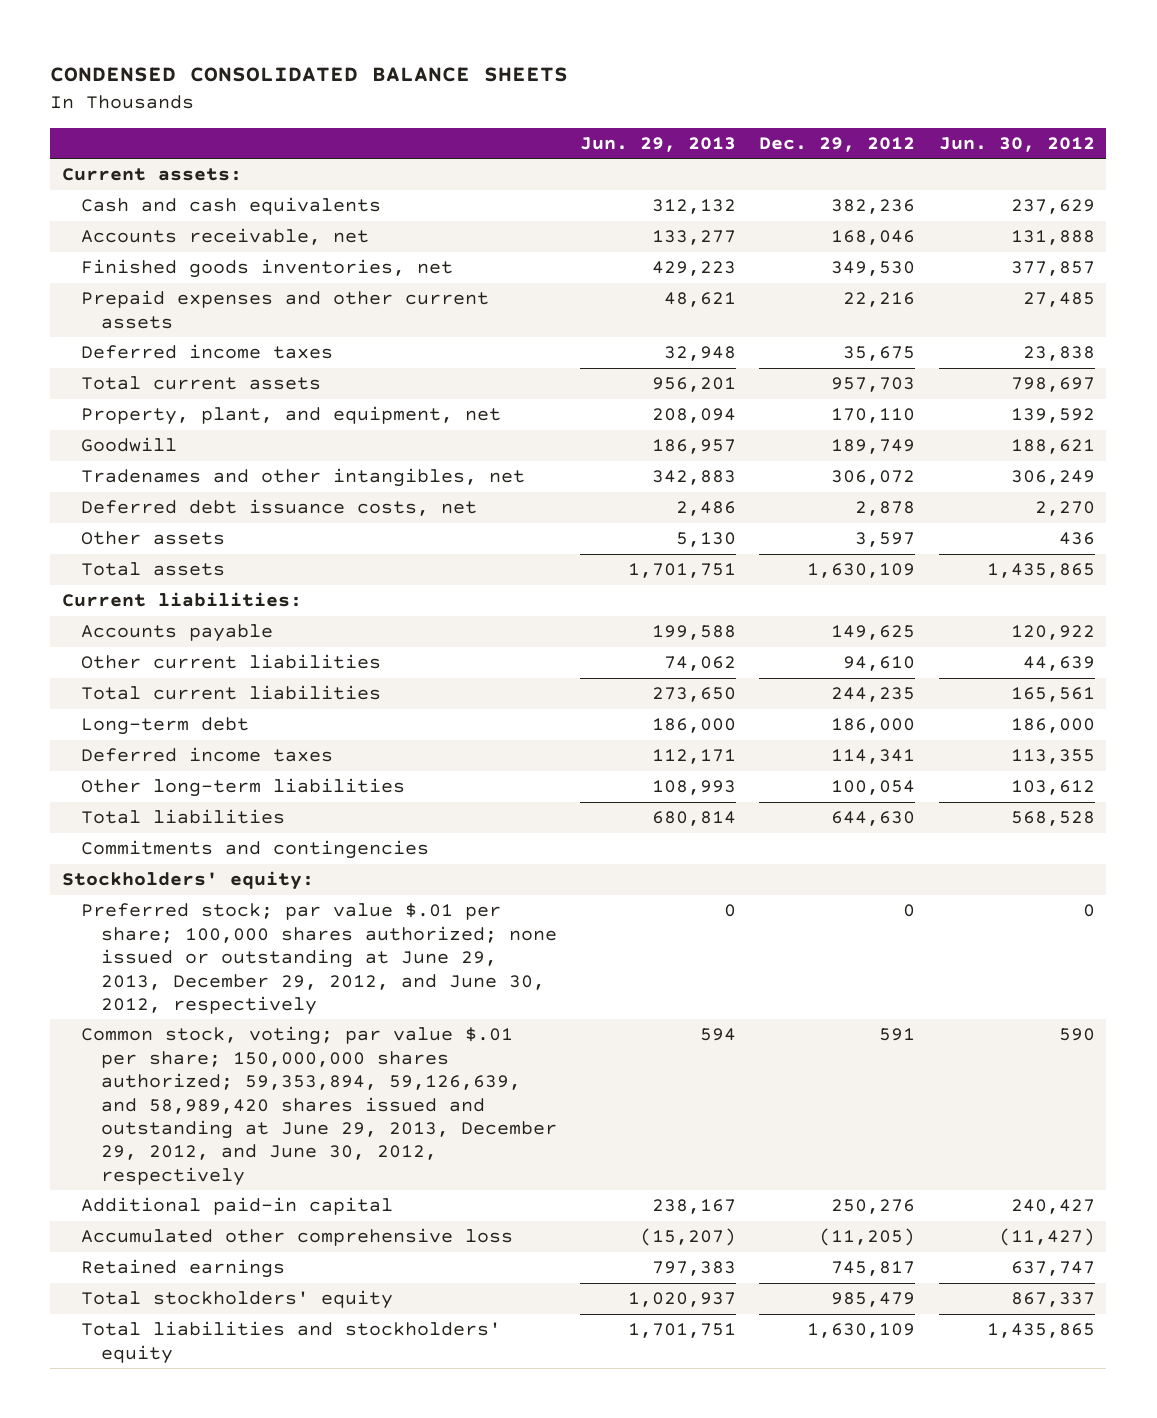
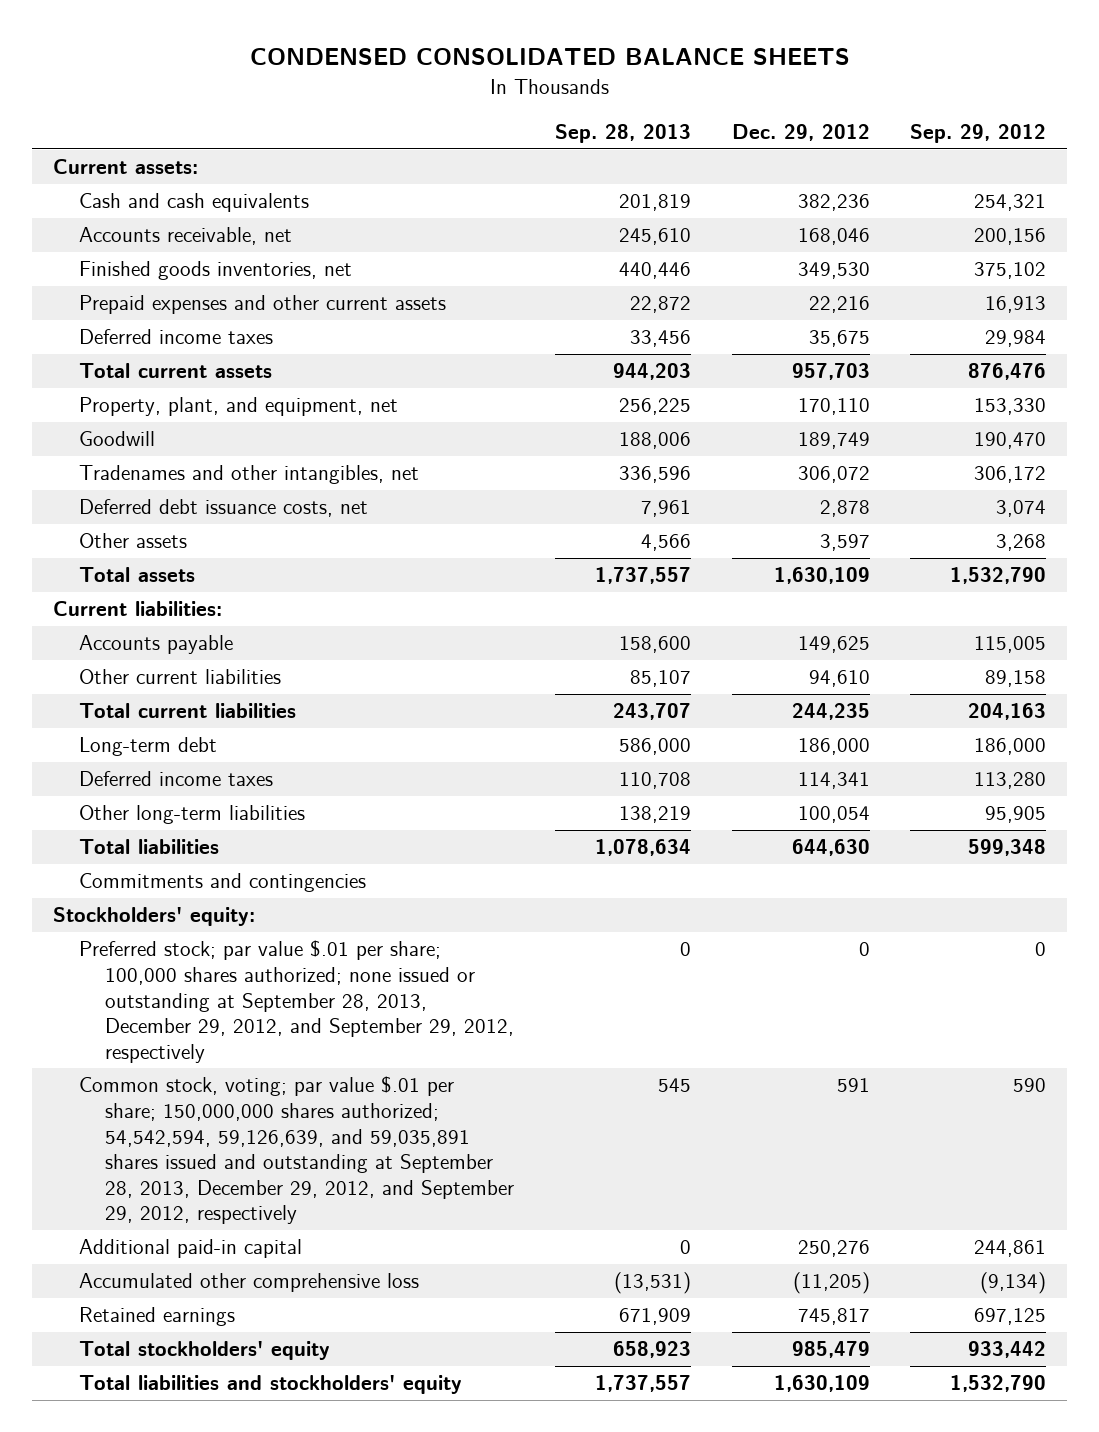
[580,137,737,153] Jun. 29, 2013 -> none
[938,137,1095,153] Jun. 30, 2012 -> none
none -> [555,123,692,143] Sep. 28, 2013
none -> [910,123,1047,143] Sep. 29, 2012
[81,903,558,1015] Preferred stock; par value $.01 per share; 100,000 shares authorized; none issued or outstanding at June 29, 2013, December 29, 2012, and June 30, 2012, respectively -> [79,940,515,1063] Preferred stock; par value $.01 per share; 100,000 shares authorized; none issued or outstanding at September 28, 2013, December 29, 2012, and September 29, 2012, respectively
[81,1026,558,1186] Common stock, voting; par value $.01 per share; 150,000,000 shares authorized; 59,353,894, 59,126,639, and 58,989,420 shares issued and outstanding at June 29, 2013, December 29, 2012, and June 30, 2012, respectively -> [79,1076,515,1225] Common stock, voting; par value $.01 per share; 150,000,000 shares authorized; 54,542,594, 59,126,639, and 59,035,891 shares issued and outstanding at September 28, 2013, December 29, 2012, and September 29, 2012, respectively

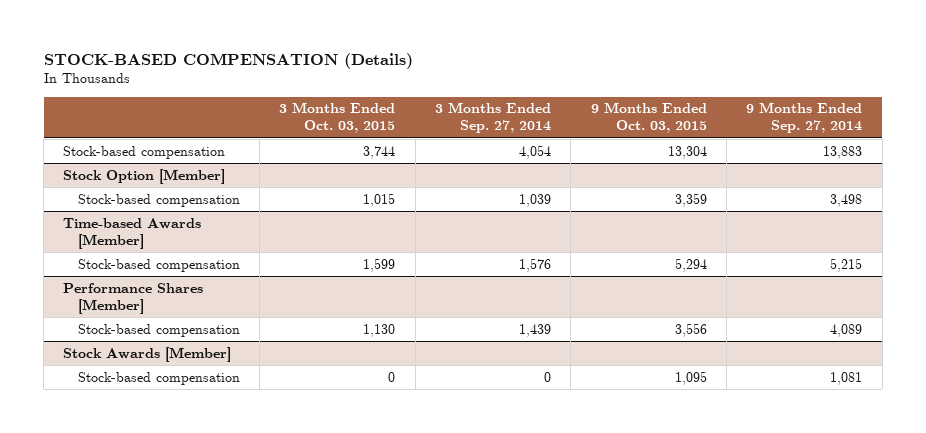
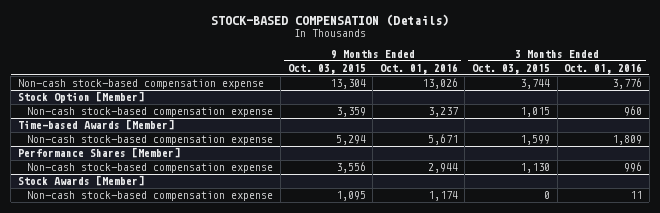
[435,102,552,134] 3 Months Ended Sep. 27, 2014 -> none
[746,102,863,134] 9 Months Ended Sep. 27, 2014 -> none
none -> [379,62,458,74] Oct. 01, 2016
none -> [564,62,643,74] Oct. 01, 2016
[63,145,226,159] Stock-based compensation -> [17,79,264,90] Non-cash stock-based compensation expense
[77,193,240,207] Stock-based compensation -> [27,107,274,118] Non-cash stock-based compensation expense
[77,258,240,272] Stock-based compensation -> [27,135,274,146] Non-cash stock-based compensation expense
[77,323,240,337] Stock-based compensation -> [27,163,274,174] Non-cash stock-based compensation expense
[77,371,240,385] Stock-based compensation -> [27,191,274,202] Non-cash stock-based compensation expense

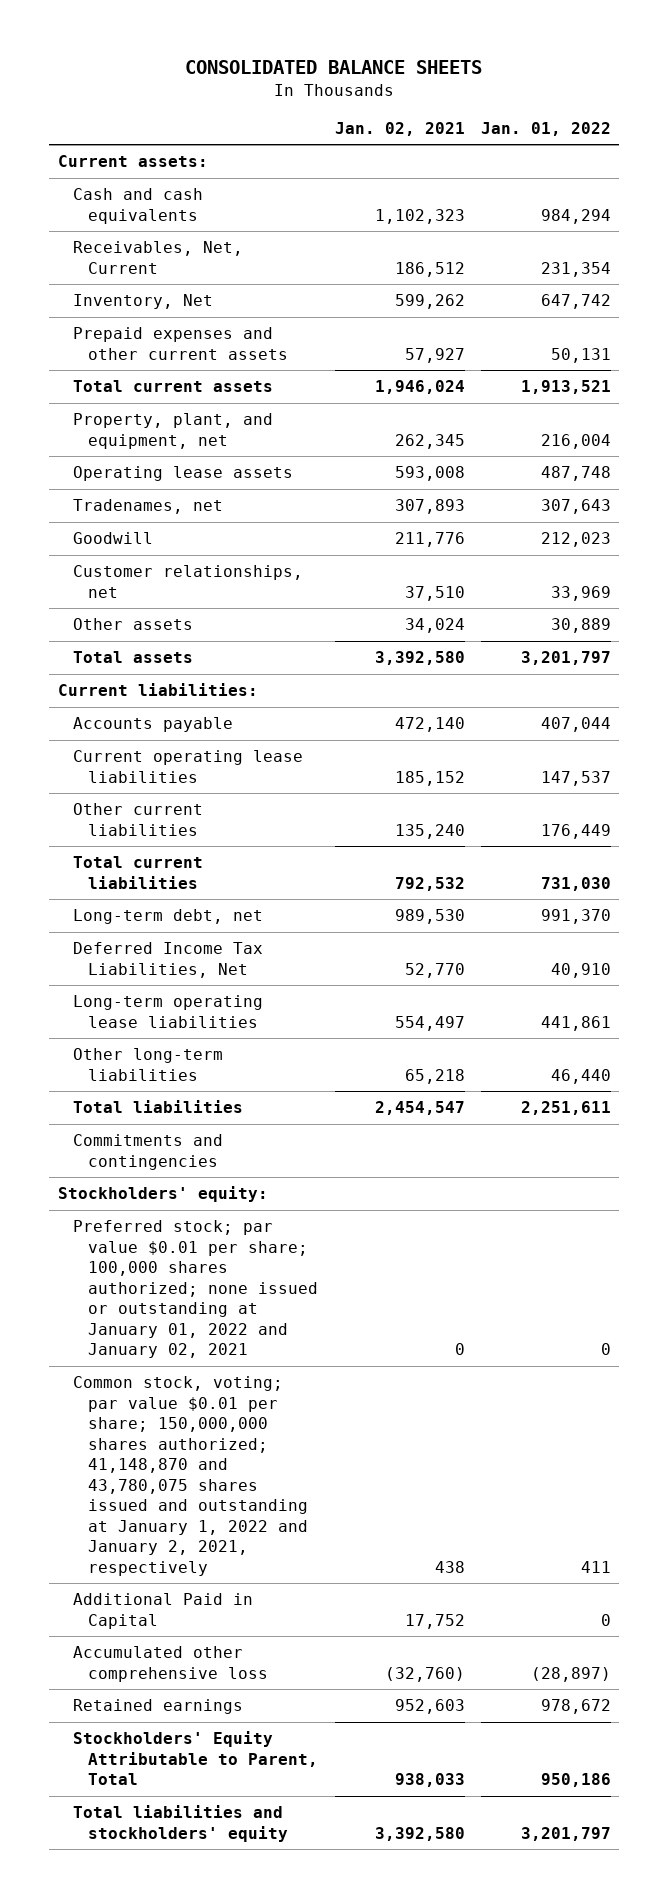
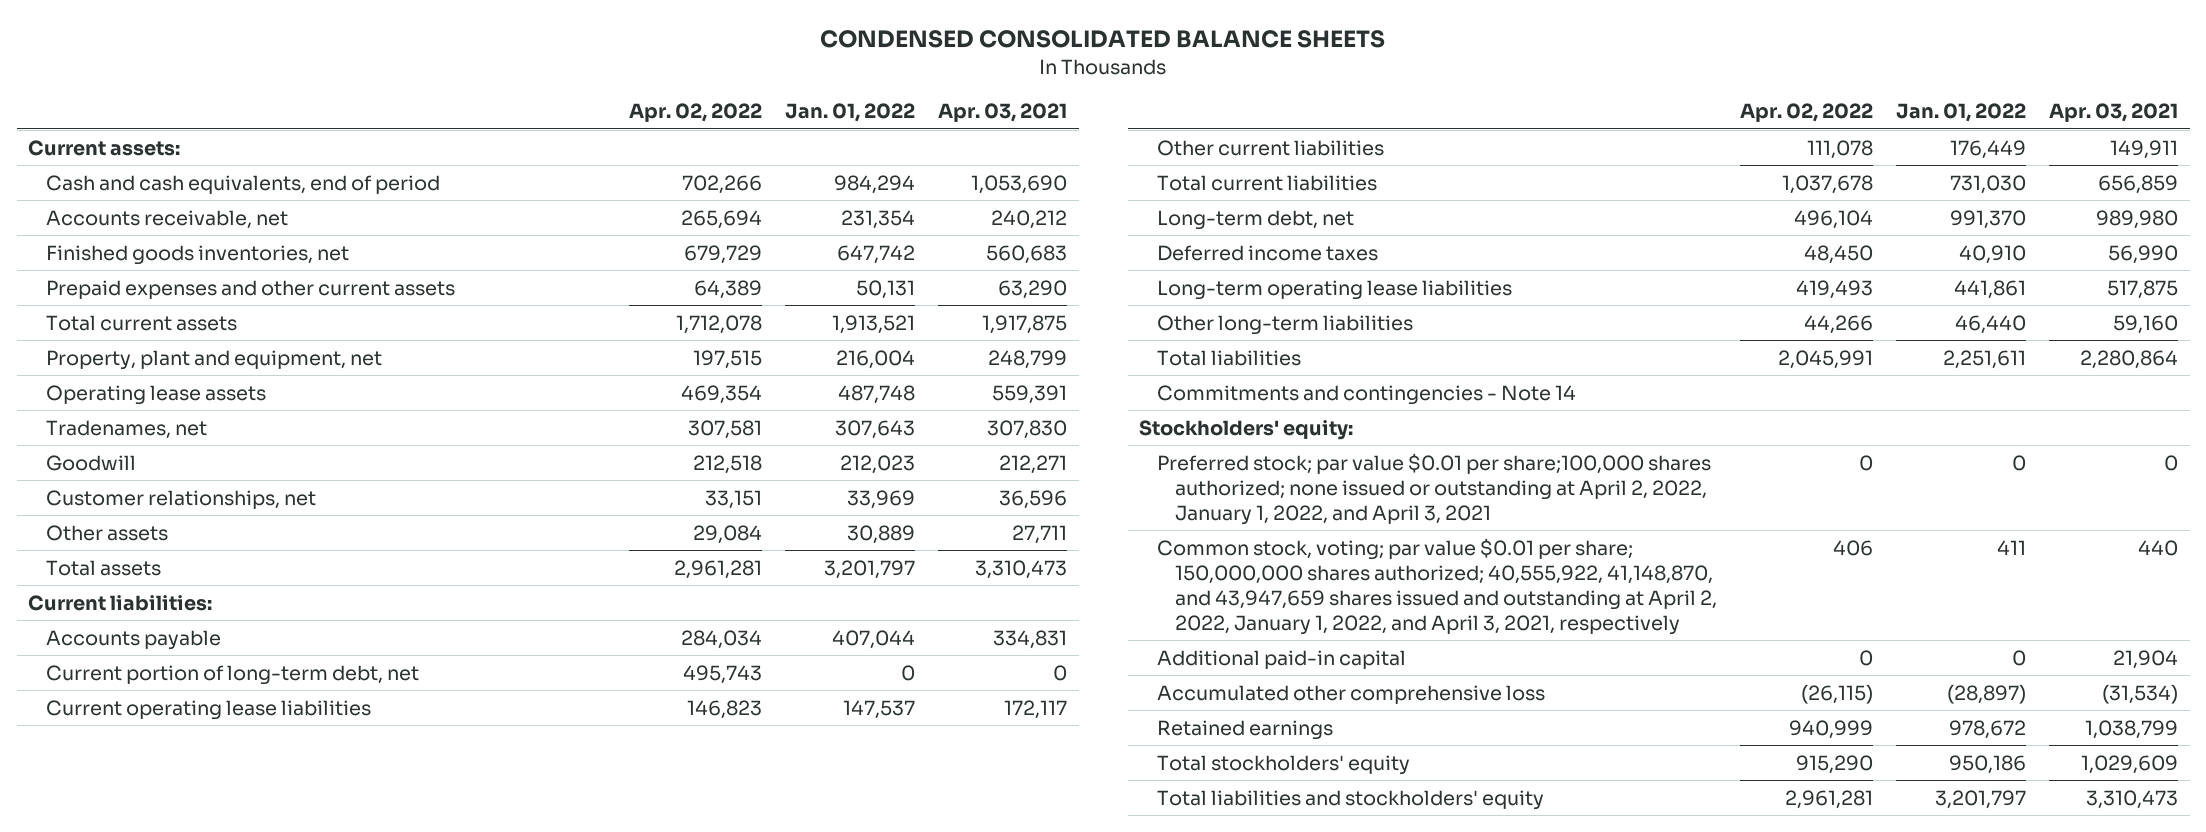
[185,60,483,75] CONSOLIDATED BALANCE SHEETS -> [820,30,1386,49] CONDENSED CONSOLIDATED BALANCE SHEETS
[334,121,465,136] Jan. 02, 2021 -> none
none -> [628,103,762,123] Apr. 02, 2022
none -> [938,103,1068,123] Apr. 03, 2021
[72,188,203,224] Cash and cash equivalents -> [46,174,441,194] Cash and cash equivalents, end of period
[72,241,243,274] Receivables, Net, Current -> [46,209,289,229] Accounts receivable, net
[72,294,213,310] Inventory, Net -> [46,244,350,265] Finished goods inventories, net
[72,413,273,449] Property, plant, and equipment, net -> [46,349,383,370] Property, plant and equipment, net
none -> [46,664,420,685] Current portion of long-term debt, net
[72,942,263,978] Deferred Income Tax Liabilities, Net -> [1157,244,1379,261] Deferred income taxes
[72,1134,223,1170] Commitments and contingencies -> [1157,384,1577,405] Commitments and contingencies - Note 14
[72,1220,319,1359] Preferred stock; par value $0.01 per share; 100,000 shares authorized; none issued or outstanding at January 01, 2022 and January 02, 2021 -> [1157,452,1712,525] Preferred stock; par value $0.01 per share;100,000 shares authorized; none issued or outstanding at April 2, 2022, January 1, 2022, and April 3, 2021
[72,1376,309,1576] Common stock, voting; par value $0.01 per share; 150,000,000 shares authorized; 41,148,870 and 43,780,075 shares issued and outstanding at January 1, 2022 and January 2, 2021, respectively -> [1157,537,1717,635] Common stock, voting; par value $0.01 per share; 150,000,000 shares authorized; 40,555,922, 41,148,870, and 43,947,659 shares issued and outstanding at April 2, 2022, January 1, 2022, and April 3, 2021, respectively
[72,1593,253,1629] Additional Paid in Capital -> [1157,649,1407,669] Additional paid-in capital
[72,1731,319,1786] Stockholders' Equity Attributable to Parent, Total -> [1157,754,1411,775] Total stockholders' equity

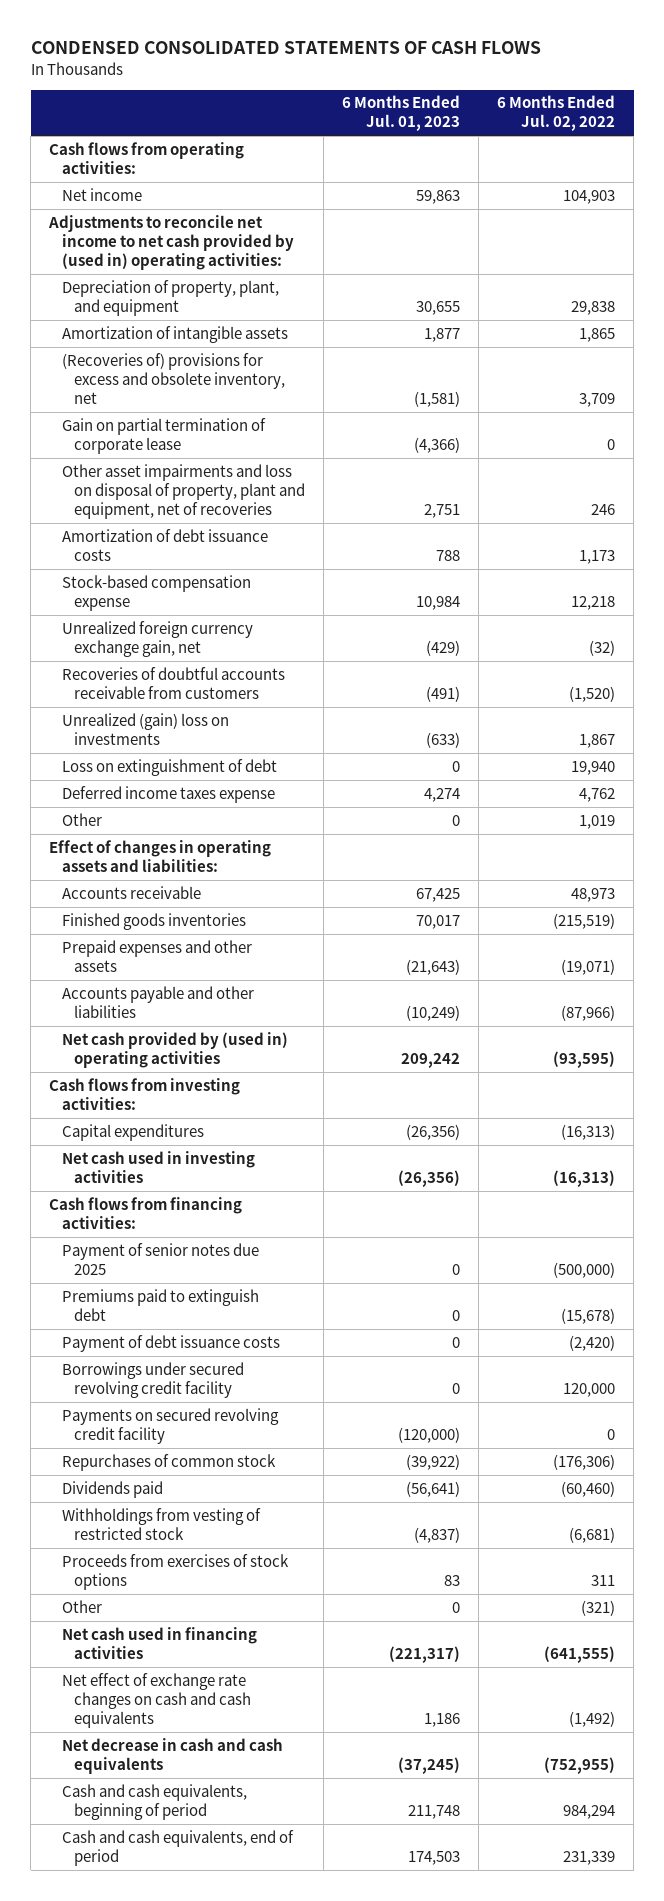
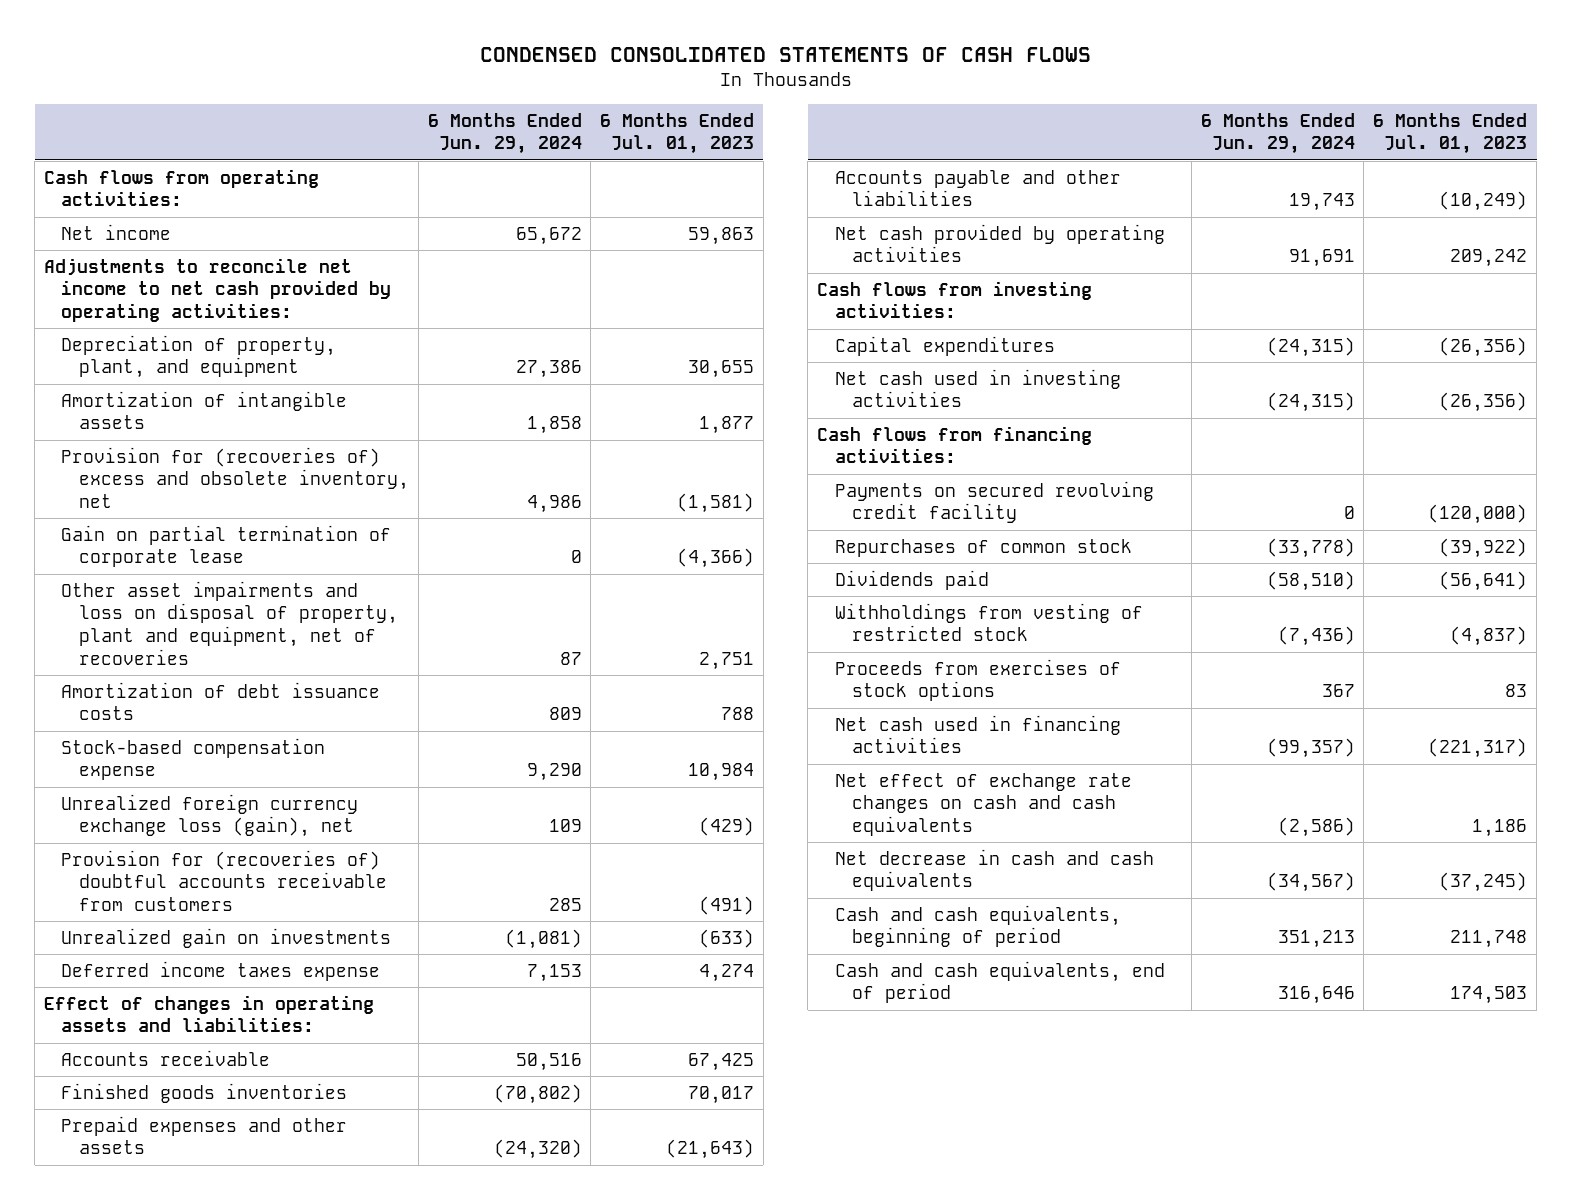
[497,95,616,132] 6 Months Ended Jul. 02, 2022 -> none
none -> [427,112,582,155] 6 Months Ended Jun. 29, 2024
[48,214,294,270] Adjustments to reconcile net income to net cash provided by (used in) operating activities: -> [43,257,392,323] Adjustments to reconcile net income to net cash provided by operating activities:
[61,352,286,404] (Recoveries of) provisions for excess and obsolete inventory, net -> [61,446,409,509] Provision for (recoveries of) excess and obsolete inventory, net
[61,758,277,776] Loss on extinguishment of debt -> none
[61,620,253,657] Unrealized foreign currency exchange gain, net -> [61,793,359,838] Unrealized foreign currency exchange loss (gain), net
[61,666,285,699] Recoveries of doubtful accounts receivable from customers -> [61,849,387,912] Provision for (recoveries of) doubtful accounts receivable from customers
[61,712,229,745] Unrealized (gain) loss on investments -> [61,927,392,948] Unrealized gain on investments
[61,812,102,826] Other -> none
[61,1031,288,1068] Net cash provided by (used in) operating activities -> [834,223,1165,263] Net cash provided by operating activities
[61,1242,259,1275] Payment of senior notes due 2025 -> none
[61,1288,259,1321] Premiums paid to extinguish debt -> none
[61,1334,280,1352] Payment of debt issuance costs -> none
[61,1361,244,1398] Borrowings under secured revolving credit facility -> none
[61,1599,102,1613] Other -> none

